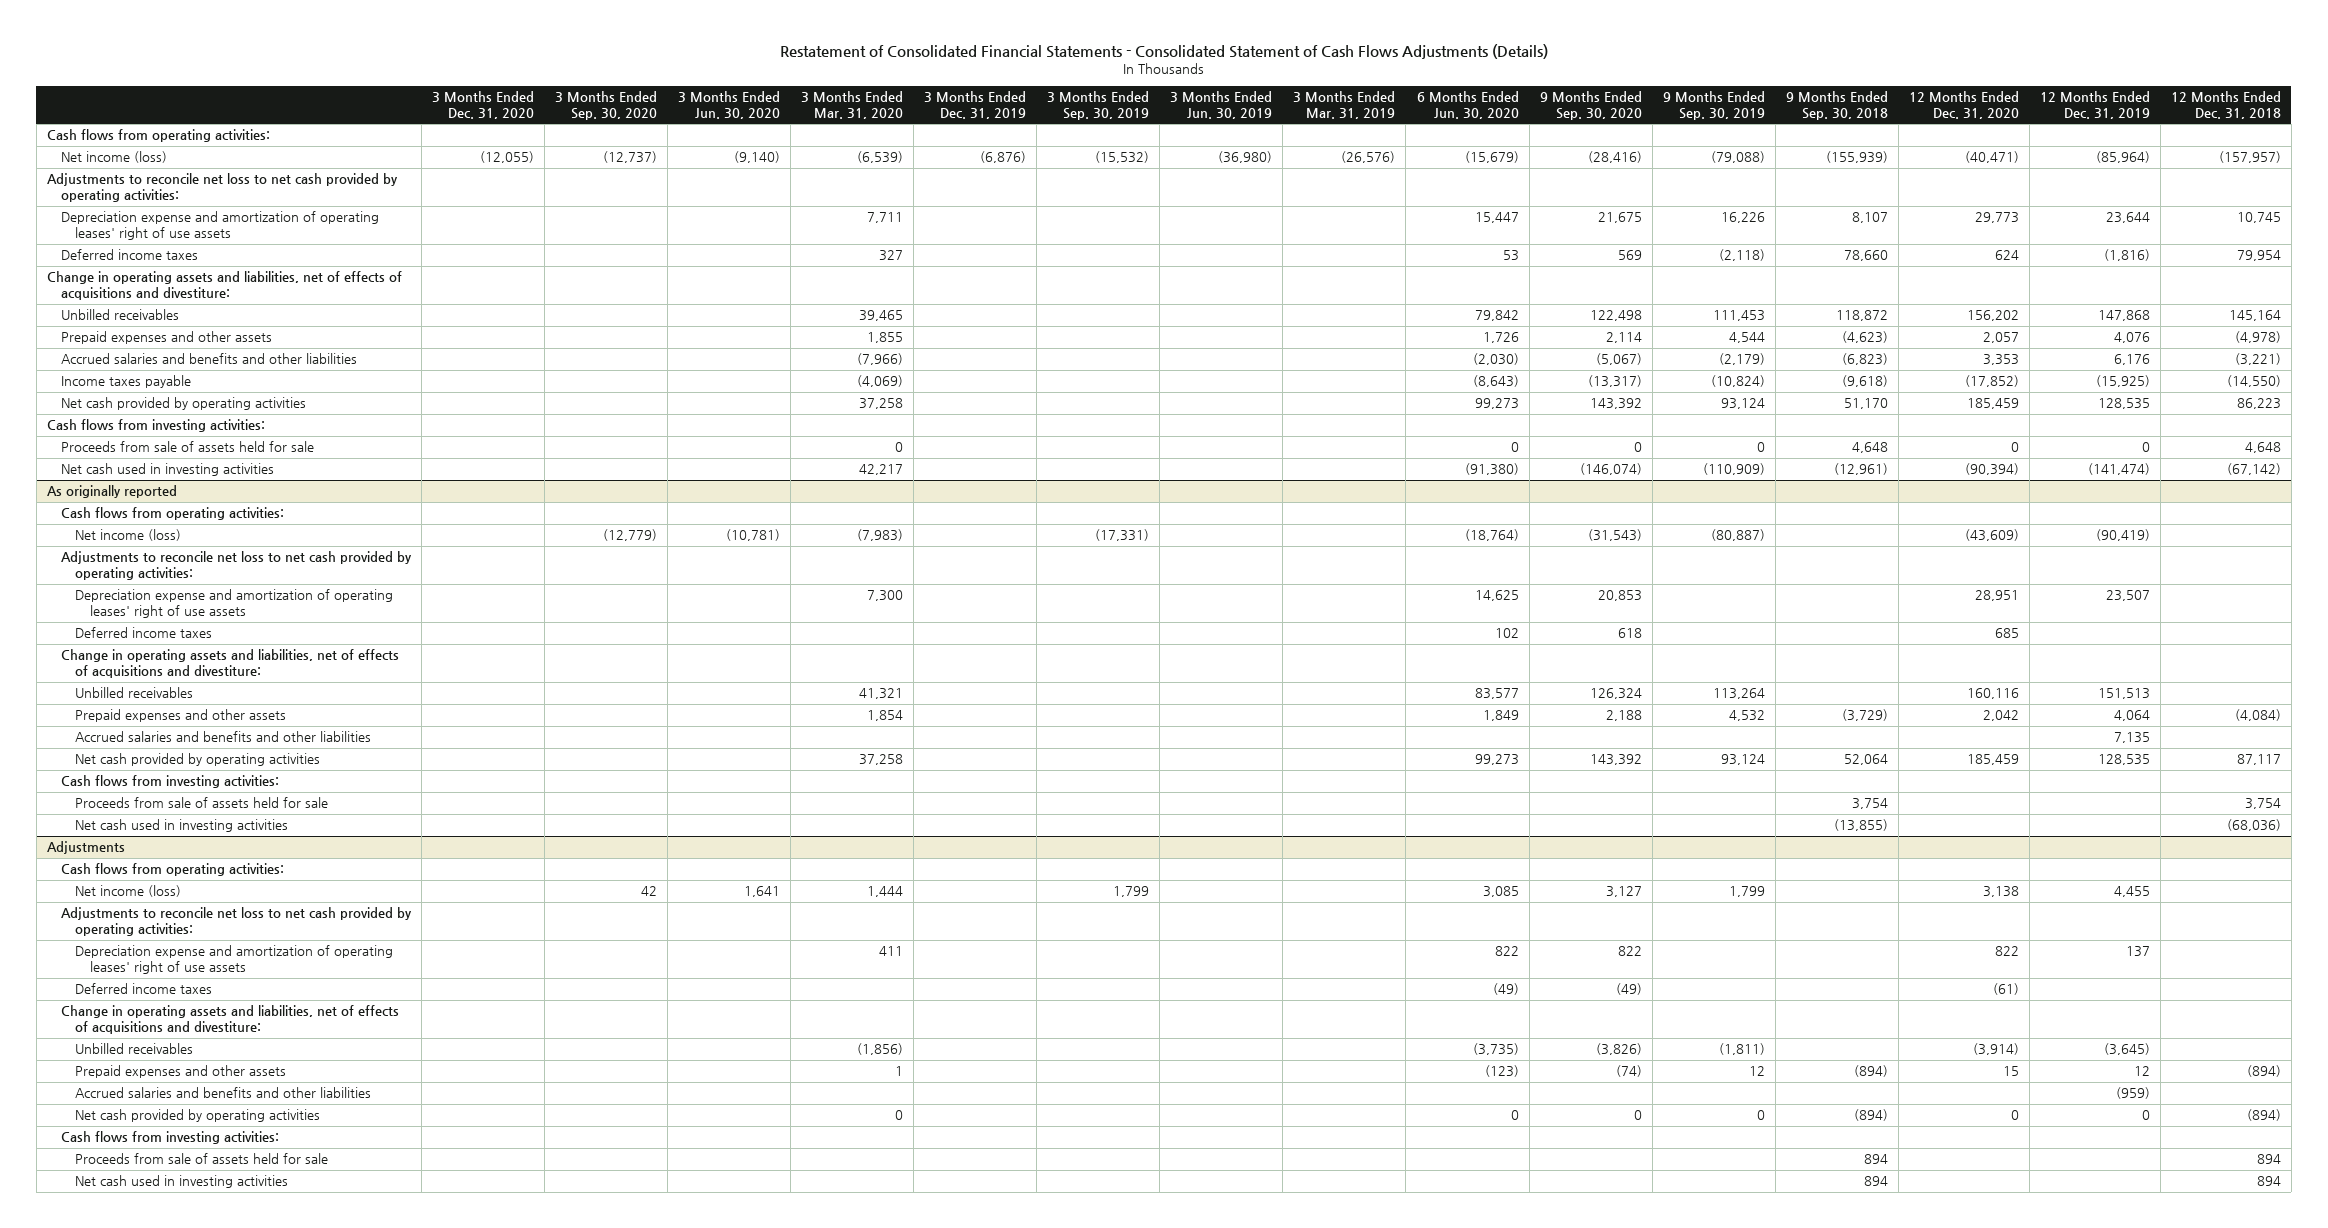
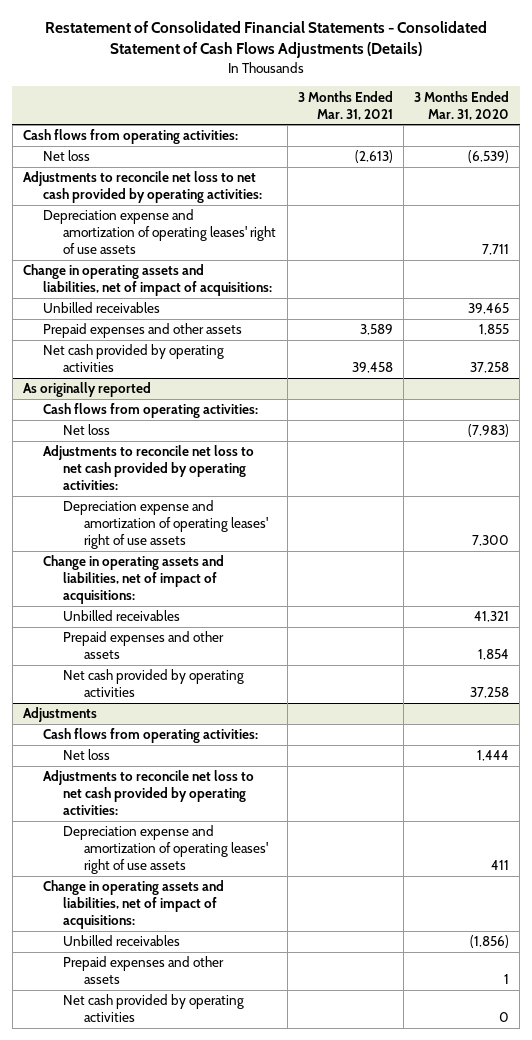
[432,90,535,119] 3 Months Ended Dec. 31, 2020 -> none
[555,90,658,120] 3 Months Ended Sep. 30, 2020 -> none
[678,90,781,119] 3 Months Ended Jun. 30, 2020 -> none
[924,90,1027,119] 3 Months Ended Dec. 31, 2019 -> none
[1047,90,1150,120] 3 Months Ended Sep. 30, 2019 -> none
[1170,90,1273,119] 3 Months Ended Jun. 30, 2019 -> none
[1293,90,1396,119] 3 Months Ended Mar. 31, 2019 -> none
[1416,90,1519,119] 6 Months Ended Jun. 30, 2020 -> none
[1539,90,1642,120] 9 Months Ended Sep. 30, 2020 -> none
[1662,90,1765,120] 9 Months Ended Sep. 30, 2019 -> none
[1785,90,1888,120] 9 Months Ended Sep. 30, 2018 -> none
[1908,90,2019,119] 12 Months Ended Dec. 31, 2020 -> none
[2039,90,2150,119] 12 Months Ended Dec. 31, 2019 -> none
[2170,90,2281,119] 12 Months Ended Dec. 31, 2018 -> none
none -> [297,90,393,120] 3 Months Ended Mar. 31, 2021
[61,151,168,164] Net income (loss) -> [43,150,91,162] Net loss
[61,249,199,261] Deferred income taxes -> none
[46,271,402,301] Change in operating assets and liabilities, net of effects of acquisitions and divestiture: -> [22,264,273,297] Change in operating assets and liabilities, net of impact of acquisitions:
[61,353,358,365] Accrued salaries and benefits and other liabilities -> none
[61,375,192,389] Income taxes payable -> none
[46,419,265,433] Cash flows from investing activities: -> none
[61,441,315,453] Proceeds from sale of assets held for sale -> none
[61,463,275,477] Net cash used in investing activities -> none
[75,529,182,542] Net income (loss) -> [63,424,111,436] Net loss
[75,627,213,639] Deferred income taxes -> none
[61,649,400,679] Change in operating assets and liabilities, net of effects of acquisitions and divestiture: -> [43,555,225,605] Change in operating assets and liabilities, net of impact of acquisitions:
[75,731,372,743] Accrued salaries and benefits and other liabilities -> none
[61,775,280,789] Cash flows from investing activities: -> none
[75,797,329,809] Proceeds from sale of assets held for sale -> none
[75,819,289,833] Net cash used in investing activities -> none
[75,885,182,898] Net income (loss) -> [63,749,111,761] Net loss
[75,983,213,995] Deferred income taxes -> none
[61,1005,400,1035] Change in operating assets and liabilities, net of effects of acquisitions and divestiture: -> [43,880,225,930] Change in operating assets and liabilities, net of impact of acquisitions:
[75,1087,372,1099] Accrued salaries and benefits and other liabilities -> none
[61,1131,280,1145] Cash flows from investing activities: -> none
[75,1153,329,1165] Proceeds from sale of assets held for sale -> none
[75,1175,289,1189] Net cash used in investing activities -> none

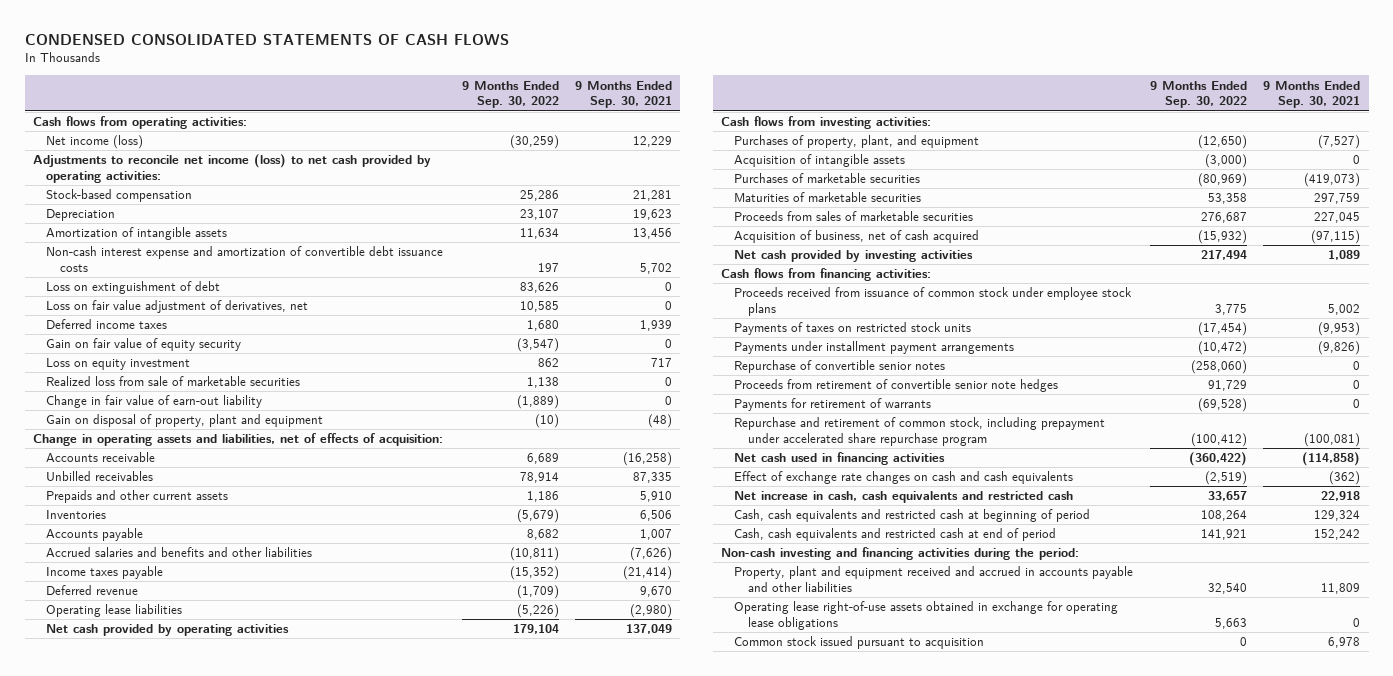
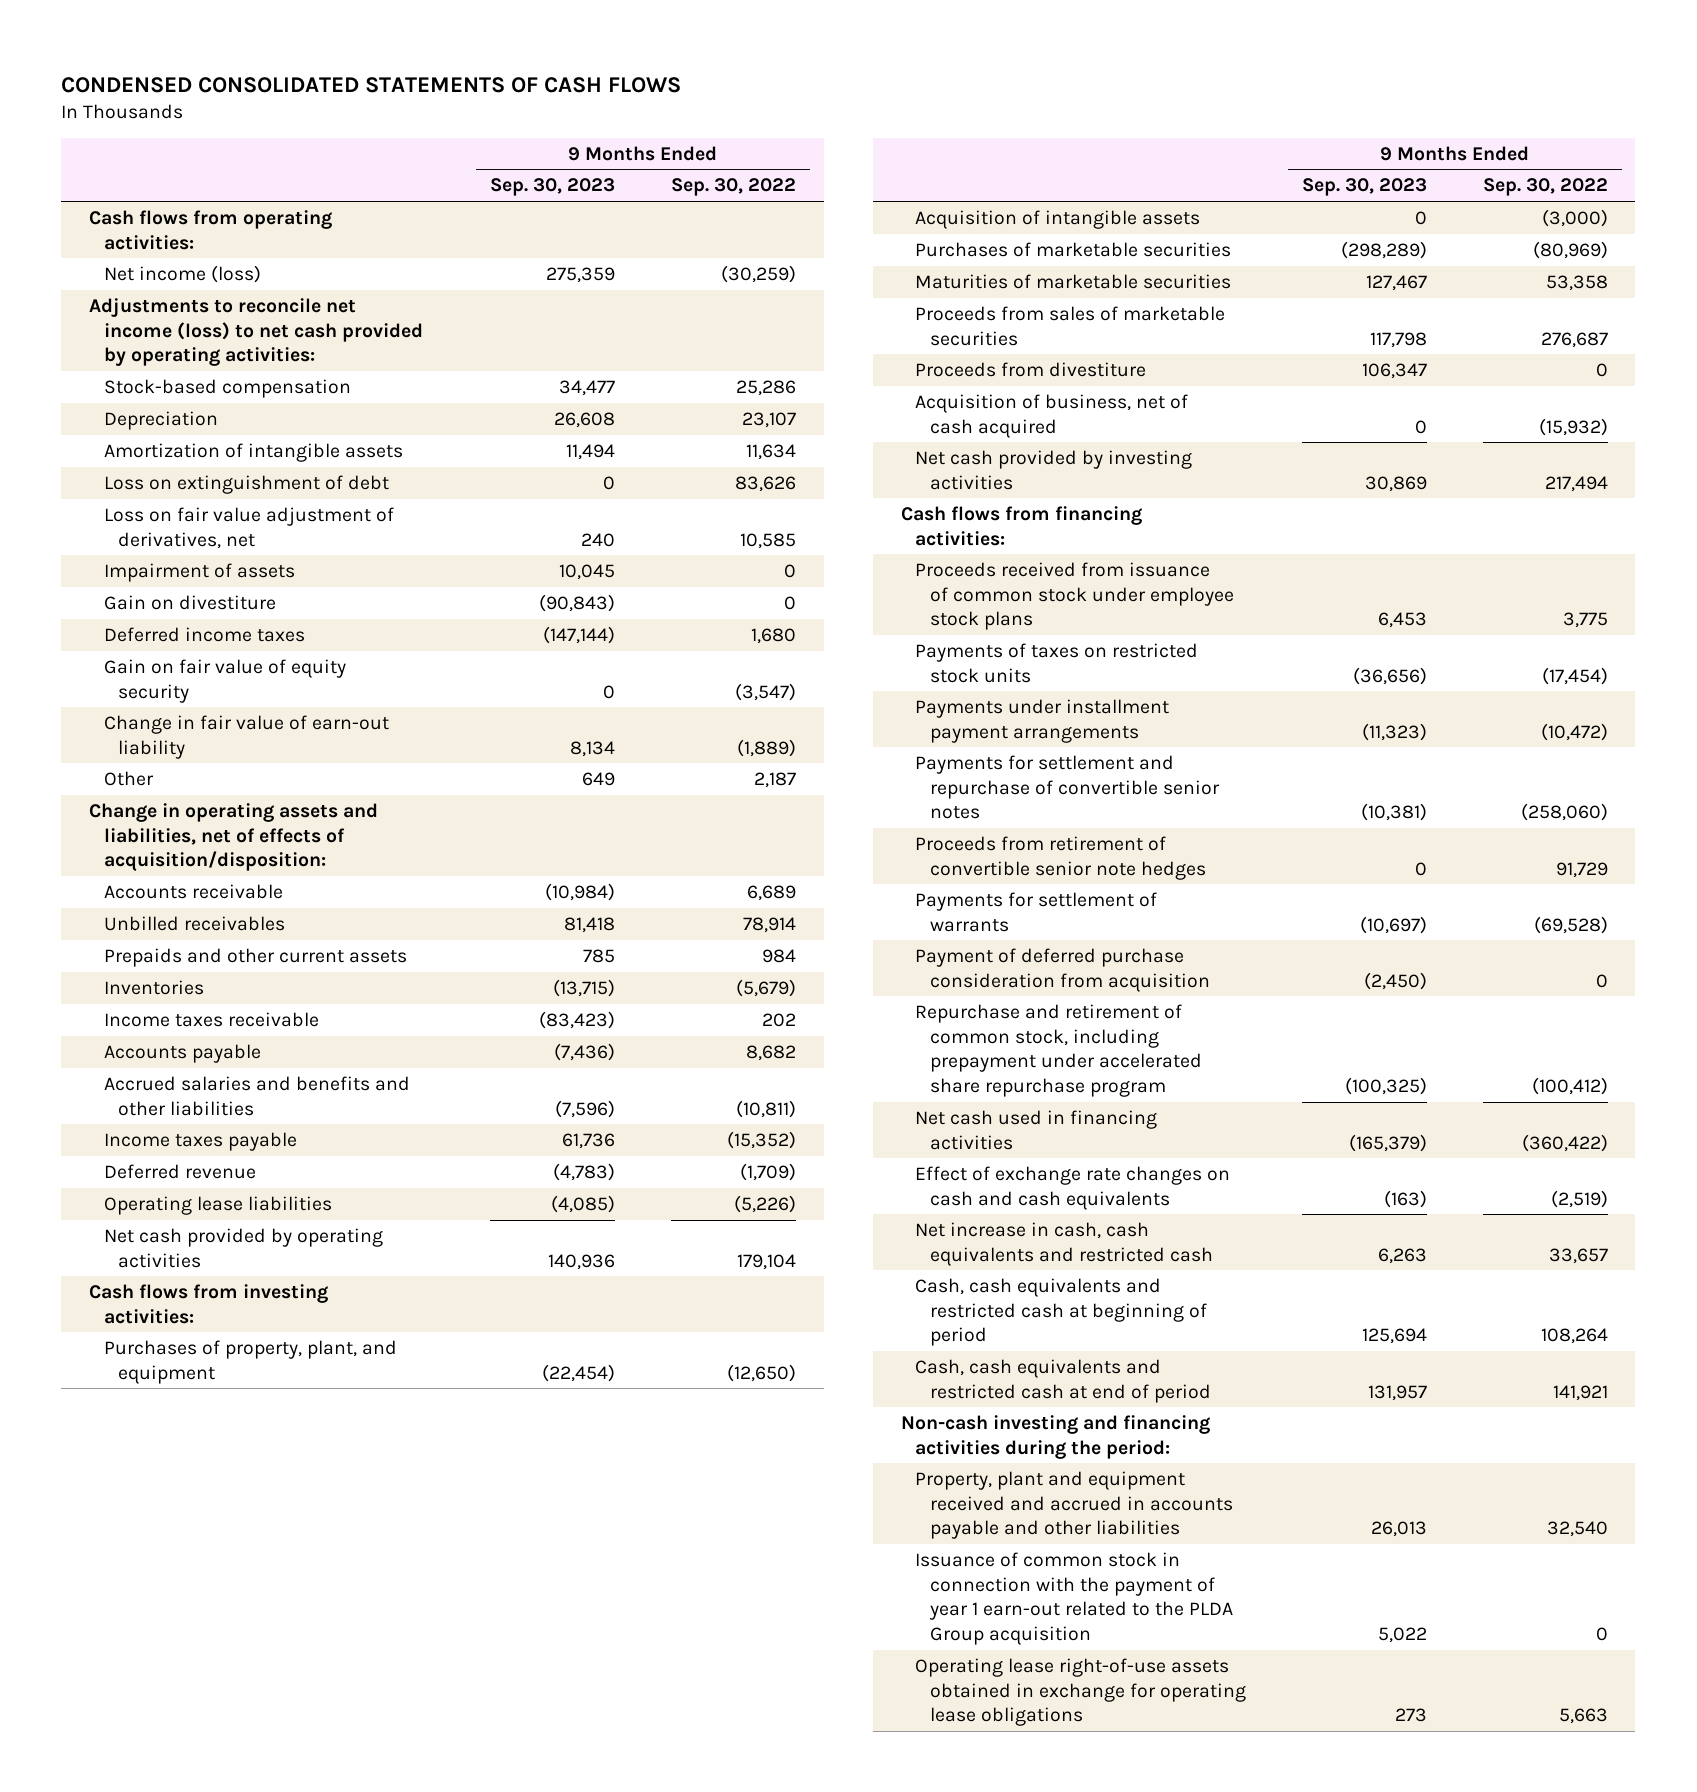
[575,80,673,109] 9 Months Ended Sep. 30, 2021 -> none
none -> [490,178,616,197] Sep. 30, 2023
[46,246,444,273] Non-cash interest expense and amortization of convertible debt issuance costs -> none
none -> [103,563,295,583] Impairment of assets
none -> [103,595,276,611] Gain on divestiture
[46,358,191,371] Loss on equity investment -> none
[46,376,301,387] Realized loss from sale of marketable securities -> none
[46,414,324,428] Gain on disposal of property, plant and equipment -> none
none -> [103,771,154,787] Other
[32,433,443,447] Change in operating assets and liabilities, net of effects of acquisition: -> [89,803,379,872] Change in operating assets and liabilities, net of effects of acquisition/disposition:
[526,491,559,503] 1,186 -> [762,949,797,964] 984
none -> [103,1012,319,1028] Income taxes receivable
none -> [915,362,1147,378] Proceeds from divestiture
[734,360,946,374] Repurchase of convertible senior notes -> [915,755,1220,820] Payments for settlement and repurchase of convertible senior notes
[734,398,932,412] Payments for retirement of warrants -> [915,892,1158,932] Payments for settlement of warrants
none -> [915,948,1210,992] Payment of deferred purchase consideration from acquisition
none -> [915,1552,1233,1646] Issuance of common stock in connection with the payment of year 1 earn-out related to the PLDA Group acquisition
[734,636,985,650] Common stock issued pursuant to acquisition -> none

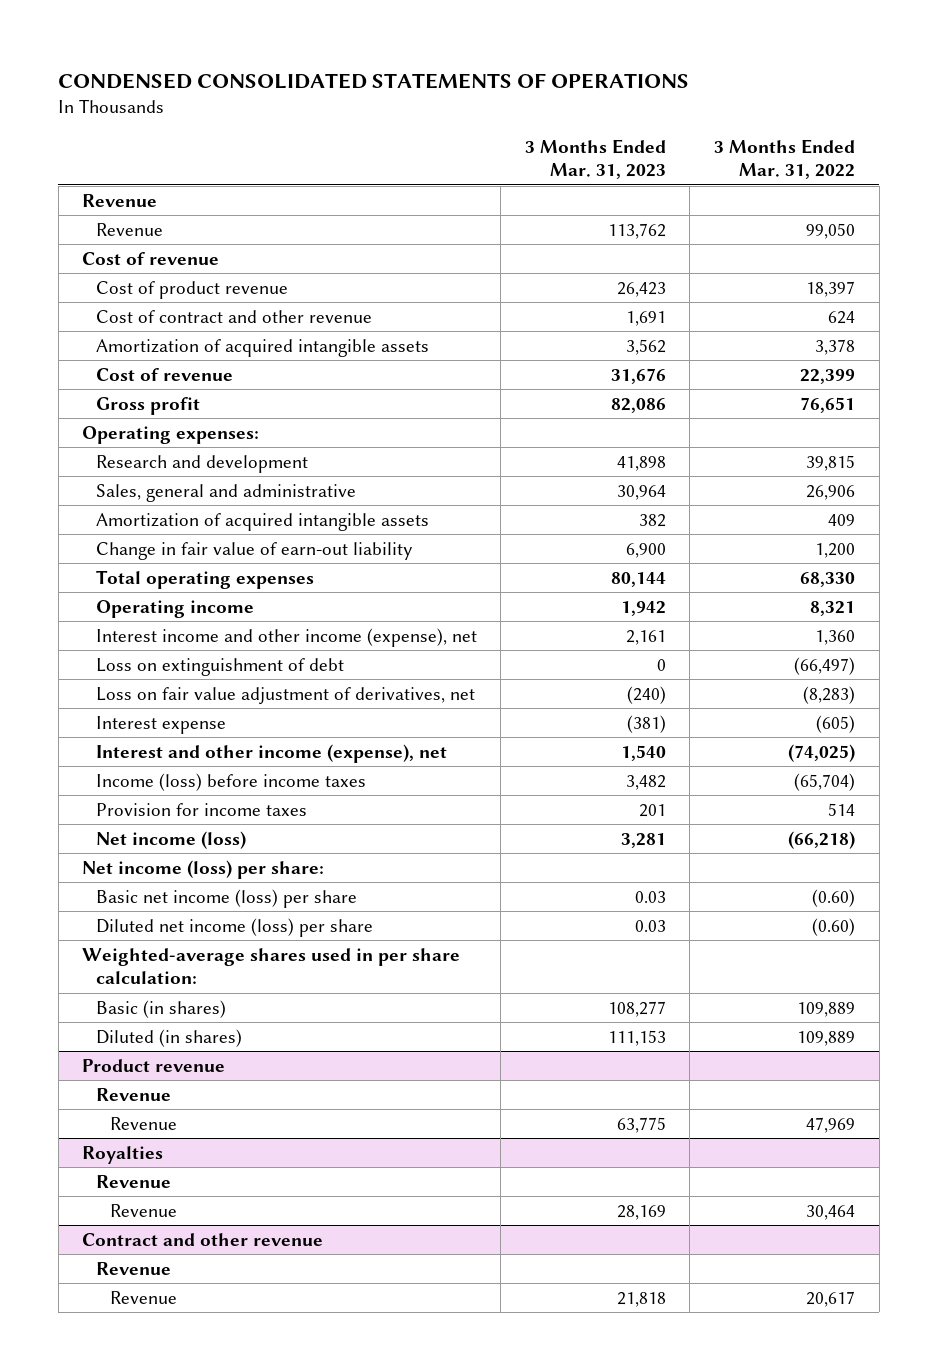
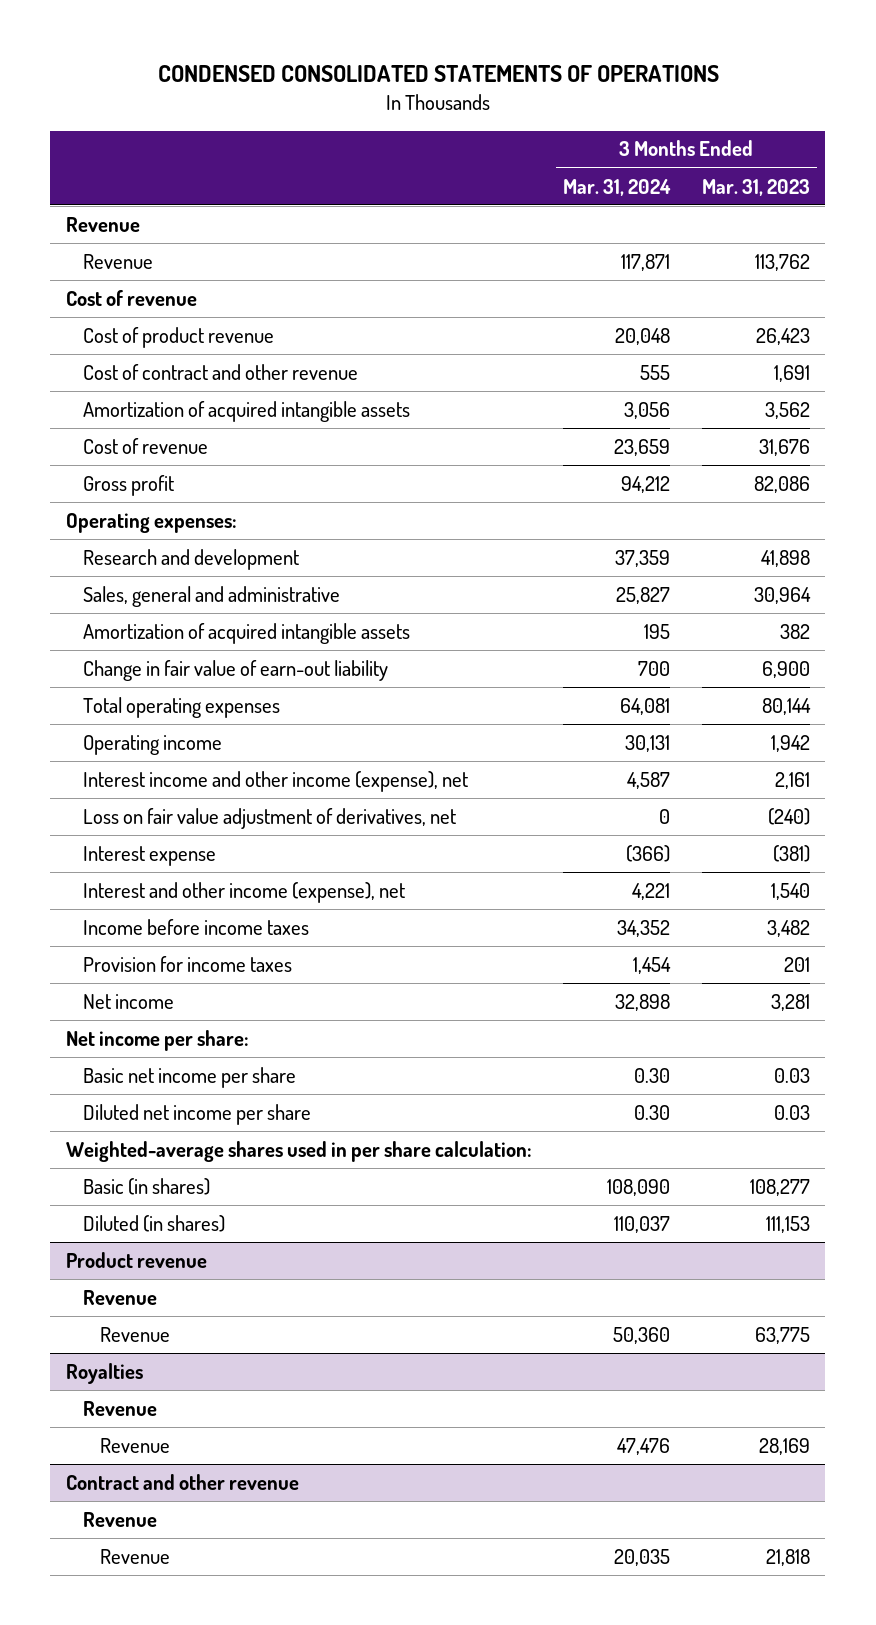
[714,138,856,180] 3 Months Ended Mar. 31, 2022 -> none
none -> [563,178,672,196] Mar. 31, 2024
[95,657,344,676] Loss on extinguishment of debt -> none
[95,772,366,791] Income (loss) before income taxes -> [83,918,310,935] Income before income taxes
[95,830,246,849] Net income (loss) -> [83,993,175,1009] Net income
[82,859,325,879] Net income (loss) per share: -> [66,1029,250,1051] Net income per share:
[95,888,357,908] Basic net income (loss) per share -> [83,1066,297,1088] Basic net income per share
[95,917,373,937] Diluted net income (loss) per share -> [83,1103,312,1125] Diluted net income per share

